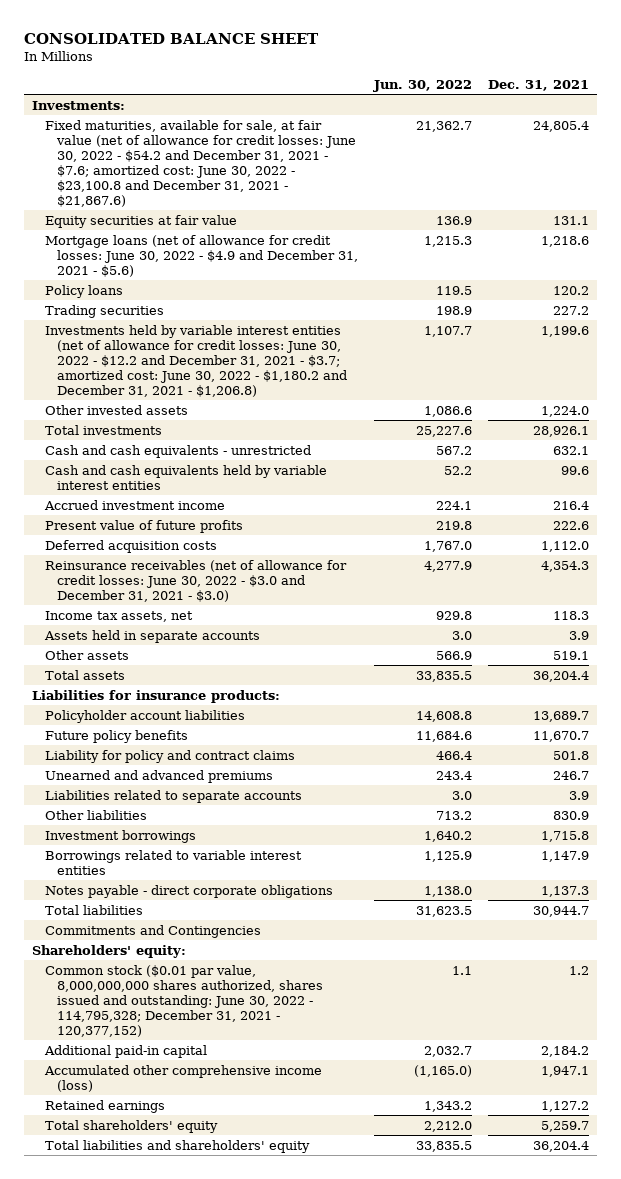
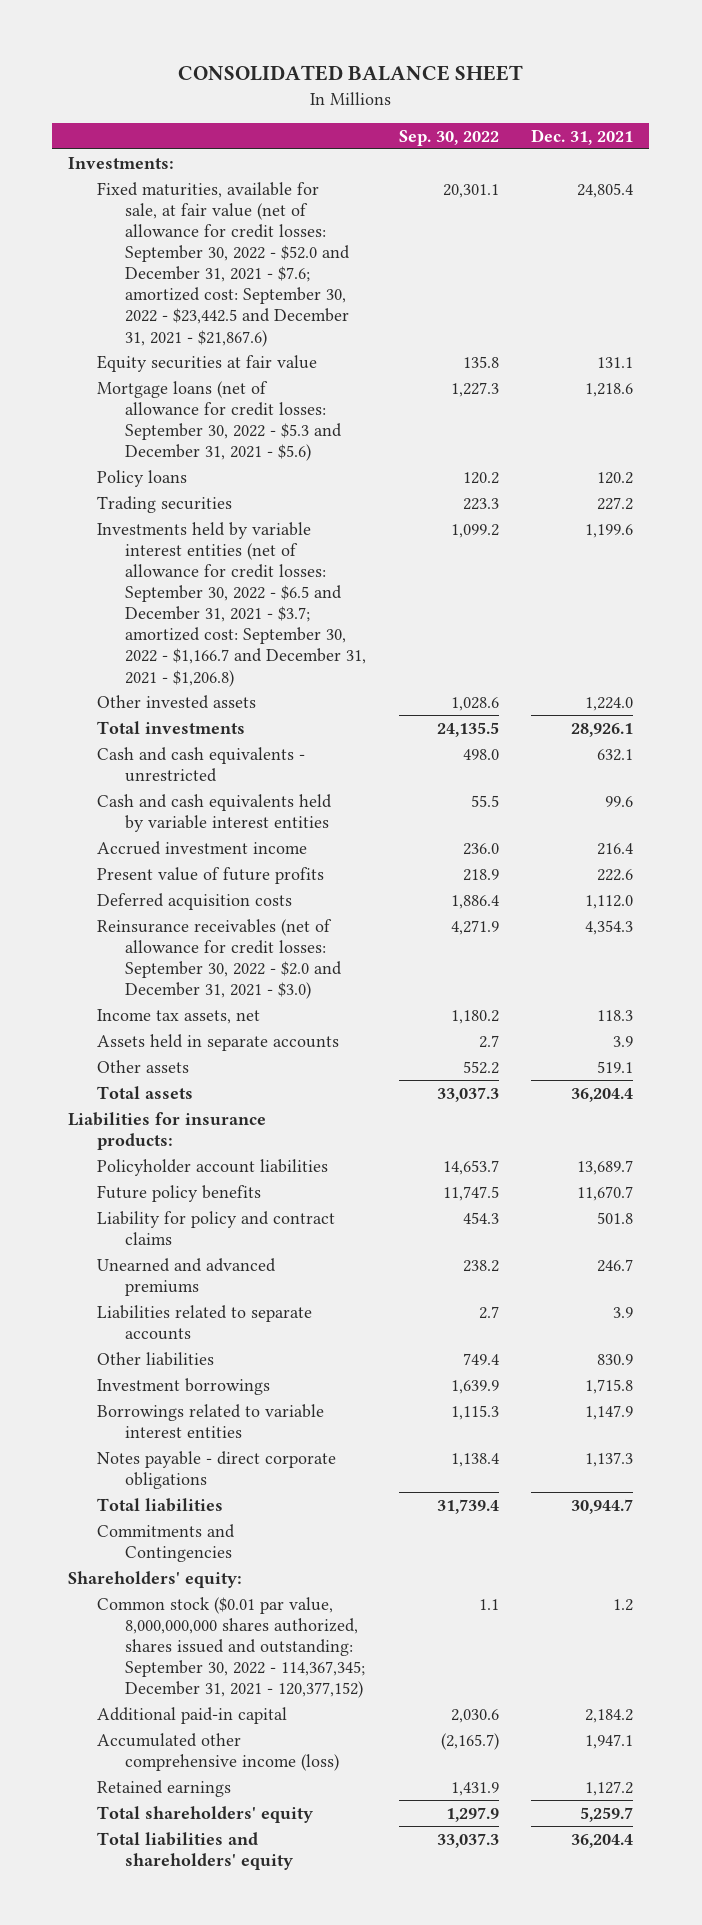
[373,79,473,92] Jun. 30, 2022 -> none
none -> [398,129,499,146] Sep. 30, 2022
[44,119,357,208] Fixed maturities, available for sale, at fair value (net of allowance for credit losses: June 30, 2022 - $54.2 and December 31, 2021 - $7.6; amortized cost: June 30, 2022 - $23,100.8 and December 31, 2021 - $21,867.6) -> [96,181,351,347] Fixed maturities, available for sale, at fair value (net of allowance for credit losses: September 30, 2022 - $52.0 and December 31, 2021 - $7.6; amortized cost: September 30, 2022 - $23,442.5 and December 31, 2021 - $21,867.6)
[44,234,359,277] Mortgage loans (net of allowance for credit losses: June 30, 2022 - $4.9 and December 31, 2021 - $5.6) -> [96,380,343,462] Mortgage loans (net of allowance for credit losses: September 30, 2022 - $5.3 and December 31, 2021 - $5.6)
[44,324,348,397] Investments held by variable interest entities (net of allowance for credit losses: June 30, 2022 - $12.2 and December 31, 2021 - $3.7; amortized cost: June 30, 2022 - $1,180.2 and December 31, 2021 - $1,206.8) -> [96,521,367,687] Investments held by variable interest entities (net of allowance for credit losses: September 30, 2022 - $6.5 and December 31, 2021 - $3.7; amortized cost: September 30, 2022 - $1,166.7 and December 31, 2021 - $1,206.8)
[44,559,347,602] Reinsurance receivables (net of allowance for credit losses: June 30, 2022 - $3.0 and December 31, 2021 - $3.0) -> [96,918,343,1000] Reinsurance receivables (net of allowance for credit losses: September 30, 2022 - $2.0 and December 31, 2021 - $3.0)
[44,964,324,1037] Common stock ($0.01 par value, 8,000,000,000 shares authorized, shares issued and outstanding: June 30, 2022 - 114,795,328; December 31, 2021 - 120,377,152) -> [96,1596,366,1699] Common stock ($0.01 par value, 8,000,000,000 shares authorized, shares issued and outstanding: September 30, 2022 - 114,367,345; December 31, 2021 - 120,377,152)

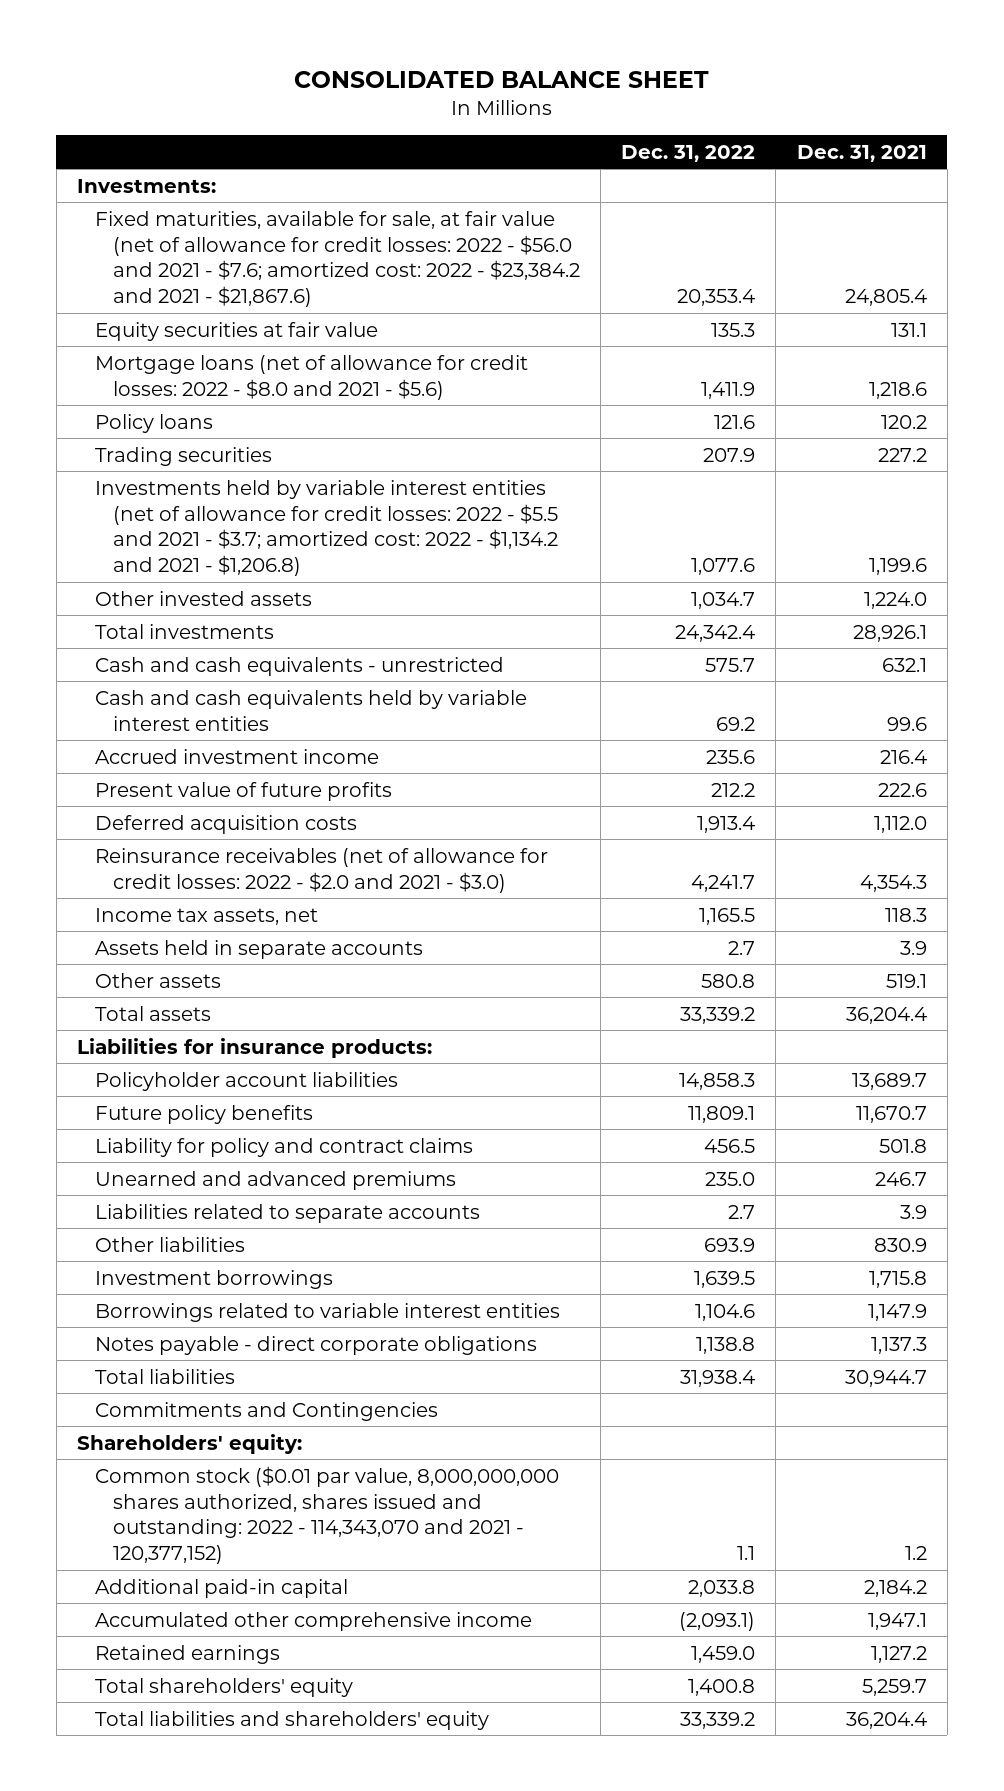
[398,129,499,146] Sep. 30, 2022 -> none
none -> [621,144,756,162] Dec. 31, 2022
[96,181,351,347] Fixed maturities, available for sale, at fair value (net of allowance for credit losses: September 30, 2022 - $52.0 and December 31, 2021 - $7.6; amortized cost: September 30, 2022 - $23,442.5 and December 31, 2021 - $21,867.6) -> [94,210,580,308] Fixed maturities, available for sale, at fair value (net of allowance for credit losses: 2022 - $56.0 and 2021 - $7.6; amortized cost: 2022 - $23,384.2 and 2021 - $21,867.6)
[96,380,343,462] Mortgage loans (net of allowance for credit losses: September 30, 2022 - $5.3 and December 31, 2021 - $5.6) -> [94,354,528,400] Mortgage loans (net of allowance for credit losses: 2022 - $8.0 and 2021 - $5.6)
[96,521,367,687] Investments held by variable interest entities (net of allowance for credit losses: September 30, 2022 - $6.5 and December 31, 2021 - $3.7; amortized cost: September 30, 2022 - $1,166.7 and December 31, 2021 - $1,206.8) -> [94,479,558,577] Investments held by variable interest entities (net of allowance for credit losses: 2022 - $5.5 and 2021 - $3.7; amortized cost: 2022 - $1,134.2 and 2021 - $1,206.8)
[96,918,343,1000] Reinsurance receivables (net of allowance for credit losses: September 30, 2022 - $2.0 and December 31, 2021 - $3.0) -> [94,847,548,893] Reinsurance receivables (net of allowance for credit losses: 2022 - $2.0 and 2021 - $3.0)
[96,1596,366,1699] Common stock ($0.01 par value, 8,000,000,000 shares authorized, shares issued and outstanding: September 30, 2022 - 114,367,345; December 31, 2021 - 120,377,152) -> [94,1465,559,1565] Common stock ($0.01 par value, 8,000,000,000 shares authorized, shares issued and outstanding: 2022 - 114,343,070 and 2021 - 120,377,152)
[96,1732,340,1771] Accumulated other comprehensive income (loss) -> [94,1611,532,1631] Accumulated other comprehensive income

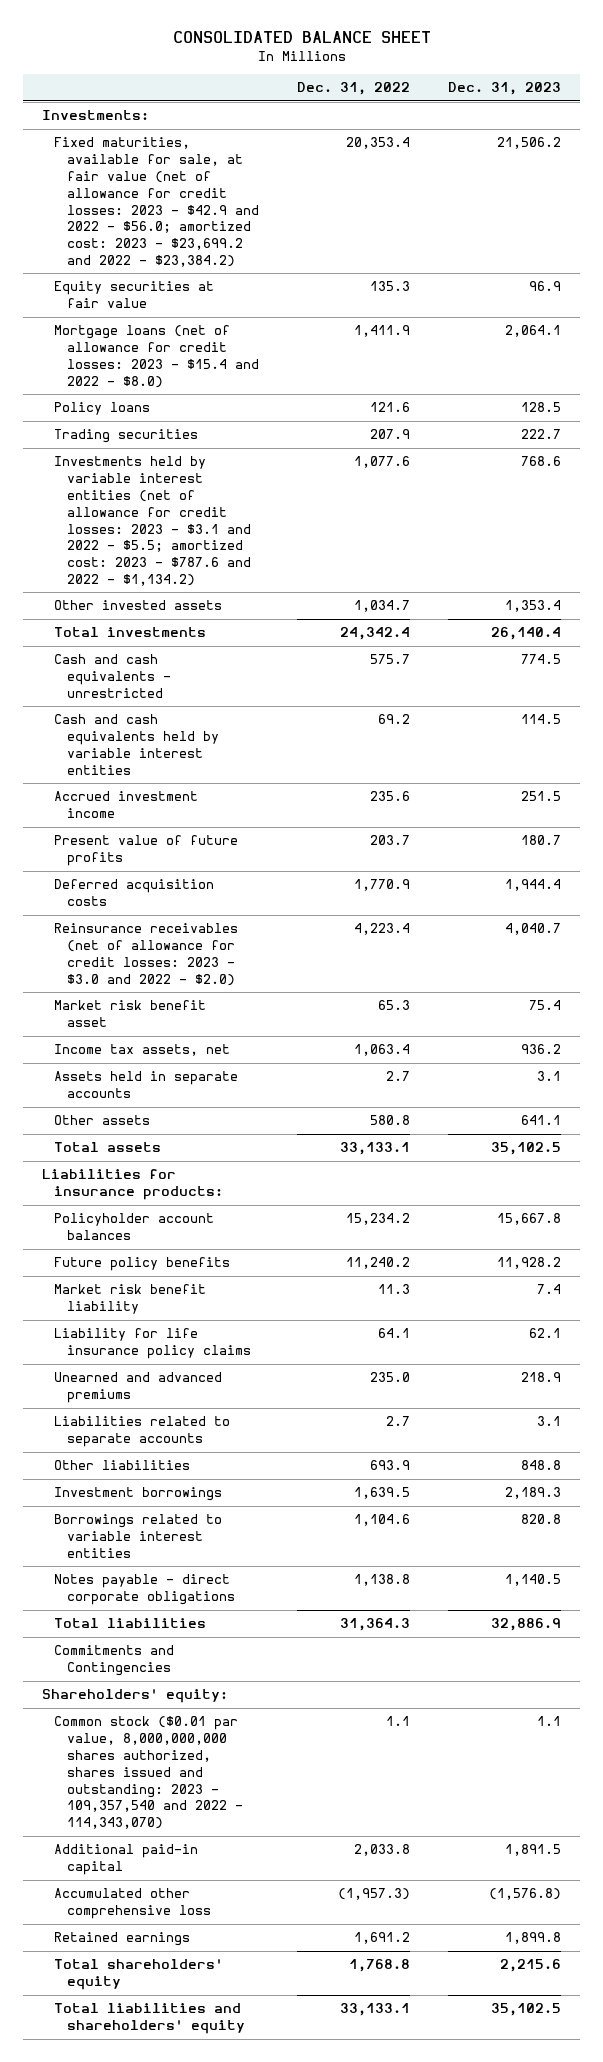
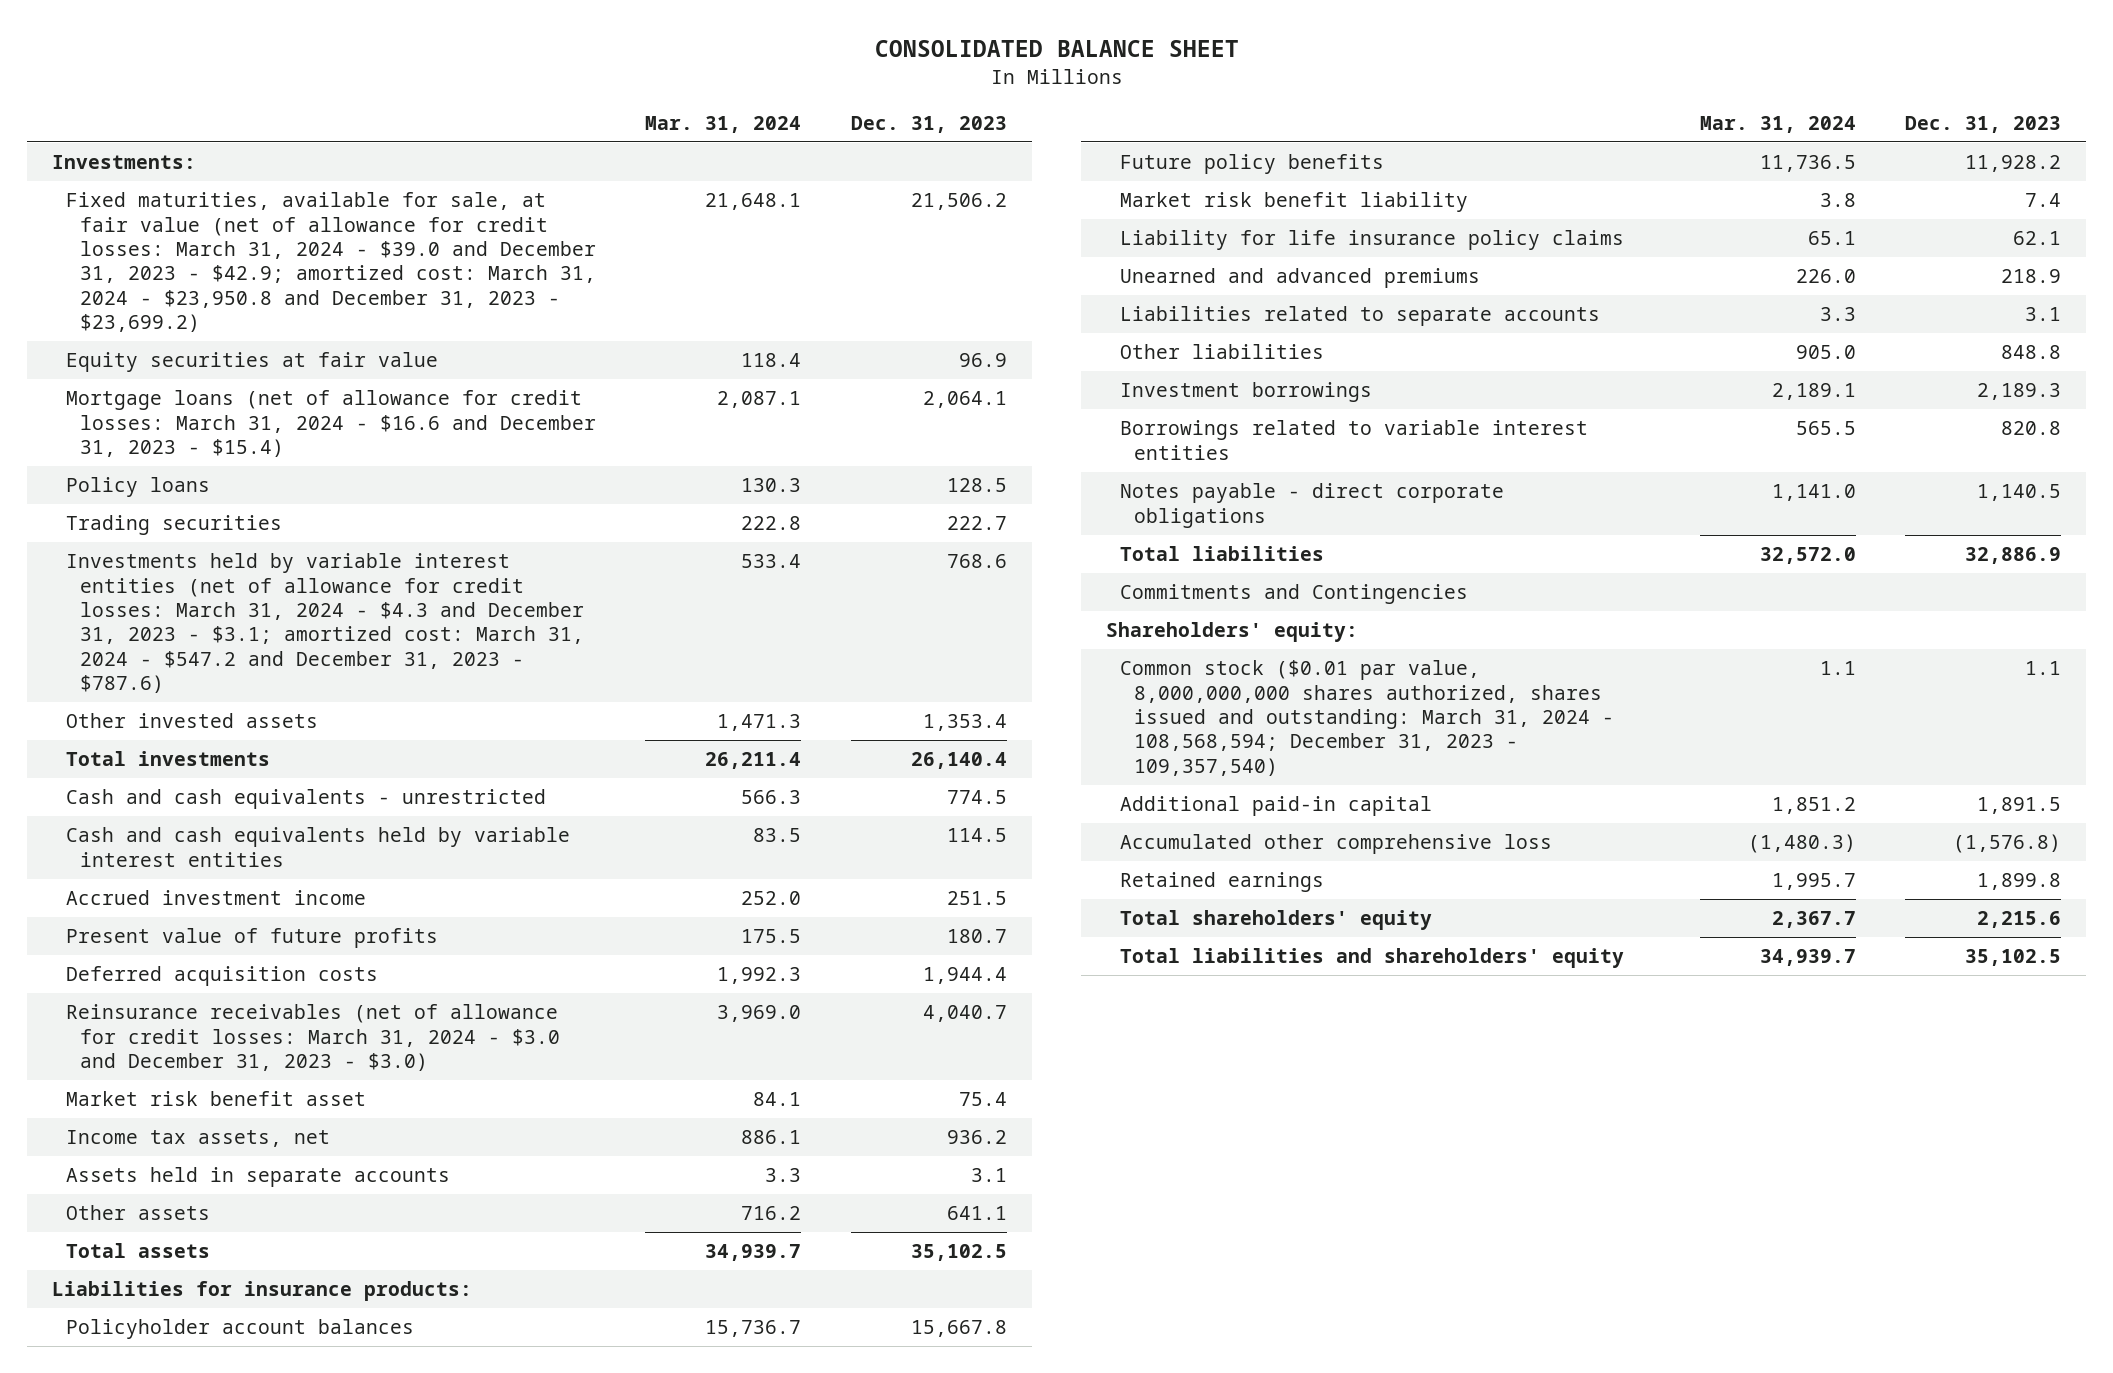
[296,82,410,96] Dec. 31, 2022 -> none
none -> [645,115,802,133] Mar. 31, 2024
[54,137,259,267] Fixed maturities, available for sale, at fair value (net of allowance for credit losses: 2023 - $42.9 and 2022 - $56.0; amortized cost: 2023 - $23,699.2 and 2022 - $23,384.2) -> [65,192,596,333] Fixed maturities, available for sale, at fair value (net of allowance for credit losses: March 31, 2024 - $39.0 and December 31, 2023 - $42.9; amortized cost: March 31, 2024 - $23,950.8 and December 31, 2023 - $23,699.2)
[54,325,259,388] Mortgage loans (net of allowance for credit losses: 2023 - $15.4 and 2022 - $8.0) -> [65,390,596,457] Mortgage loans (net of allowance for credit losses: March 31, 2024 - $16.6 and December 31, 2023 - $15.4)
[54,456,251,586] Investments held by variable interest entities (net of allowance for credit losses: 2023 - $3.1 and 2022 - $5.5; amortized cost: 2023 - $787.6 and 2022 - $1,134.2) -> [65,553,584,694] Investments held by variable interest entities (net of allowance for credit losses: March 31, 2024 - $4.3 and December 31, 2023 - $3.1; amortized cost: March 31, 2024 - $547.2 and December 31, 2023 - $787.6)
[54,923,239,986] Reinsurance receivables (net of allowance for credit losses: 2023 - $3.0 and 2022 - $2.0) -> [65,1004,560,1071] Reinsurance receivables (net of allowance for credit losses: March 31, 2024 - $3.0 and December 31, 2023 - $3.0)
[54,1716,243,1830] Common stock ($0.01 par value, 8,000,000,000 shares authorized, shares issued and outstanding: 2023 - 109,357,540 and 2022 - 114,343,070) -> [1119,660,1614,776] Common stock ($0.01 par value, 8,000,000,000 shares authorized, shares issued and outstanding: March 31, 2024 - 108,568,594; December 31, 2023 - 109,357,540)

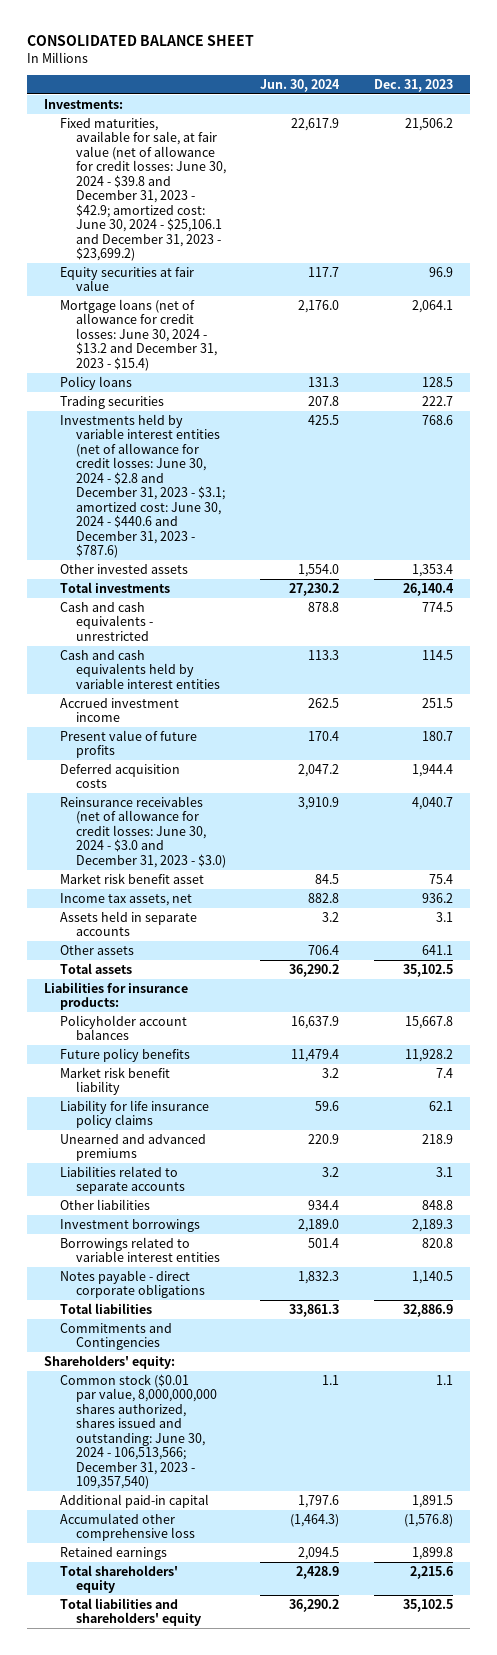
[645,115,802,133] Mar. 31, 2024 -> none
none -> [260,79,341,93] Jun. 30, 2024
[65,192,596,333] Fixed maturities, available for sale, at fair value (net of allowance for credit losses: March 31, 2024 - $39.0 and December 31, 2023 - $42.9; amortized cost: March 31, 2024 - $23,950.8 and December 31, 2023 - $23,699.2) -> [60,117,227,262] Fixed maturities, available for sale, at fair value (net of allowance for credit losses: June 30, 2024 - $39.8 and December 31, 2023 - $42.9; amortized cost: June 30, 2024 - $25,106.1 and December 31, 2023 - $23,699.2)
[65,390,596,457] Mortgage loans (net of allowance for credit losses: March 31, 2024 - $16.6 and December 31, 2023 - $15.4) -> [60,298,218,371] Mortgage loans (net of allowance for credit losses: June 30, 2024 - $13.2 and December 31, 2023 - $15.4)
[65,553,584,694] Investments held by variable interest entities (net of allowance for credit losses: March 31, 2024 - $4.3 and December 31, 2023 - $3.1; amortized cost: March 31, 2024 - $547.2 and December 31, 2023 - $787.6) -> [60,413,226,559] Investments held by variable interest entities (net of allowance for credit losses: June 30, 2024 - $2.8 and December 31, 2023 - $3.1; amortized cost: June 30, 2024 - $440.6 and December 31, 2023 - $787.6)
[65,1004,560,1071] Reinsurance receivables (net of allowance for credit losses: March 31, 2024 - $3.0 and December 31, 2023 - $3.0) -> [60,795,227,868] Reinsurance receivables (net of allowance for credit losses: June 30, 2024 - $3.0 and December 31, 2023 - $3.0)
[1119,660,1614,776] Common stock ($0.01 par value, 8,000,000,000 shares authorized, shares issued and outstanding: March 31, 2024 - 108,568,594; December 31, 2023 - 109,357,540) -> [60,1373,218,1490] Common stock ($0.01 par value, 8,000,000,000 shares authorized, shares issued and outstanding: June 30, 2024 - 106,513,566; December 31, 2023 - 109,357,540)

